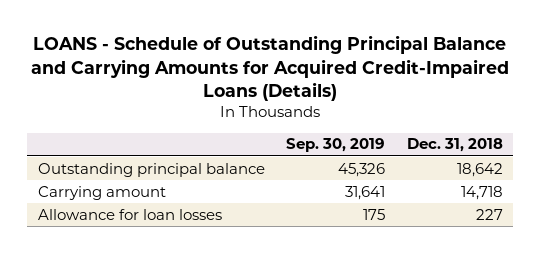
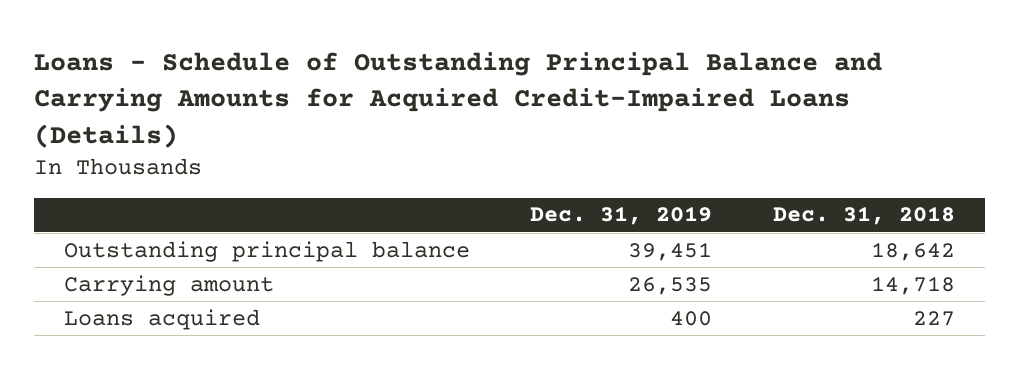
[31,35,510,102] LOANS - Schedule of Outstanding Principal Balance and Carrying Amounts for Acquired Credit-Impaired Loans (Details) -> [33,52,882,148] Loans - Schedule of Outstanding Principal Balance and Carrying Amounts for Acquired Credit-Impaired Loans (Details)
[286,138,386,153] Sep. 30, 2019 -> none
none -> [530,206,713,226] Dec. 31, 2019
[37,208,222,220] Allowance for loan losses -> [64,308,261,330] Loans acquired

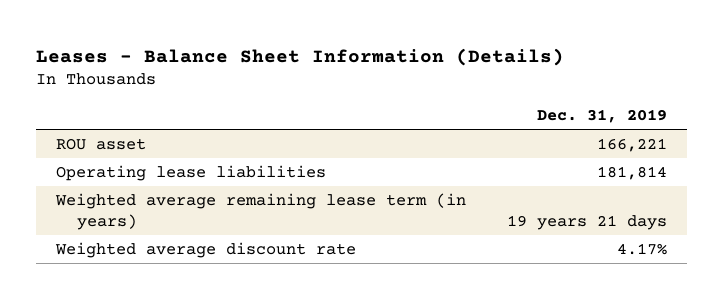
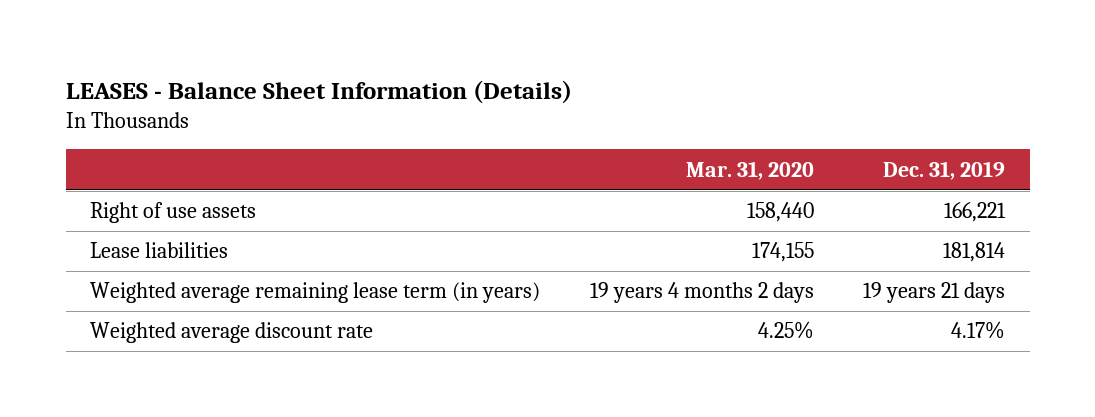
[35,47,564,66] Leases - Balance Sheet Information (Details) -> [65,79,572,104] LEASES - Balance Sheet Information (Details)
none -> [685,160,814,180] Mar. 31, 2020
[55,137,146,150] ROU asset -> [90,202,257,224] Right of use assets
[55,164,326,181] Operating lease liabilities -> [90,242,229,259] Lease liabilities

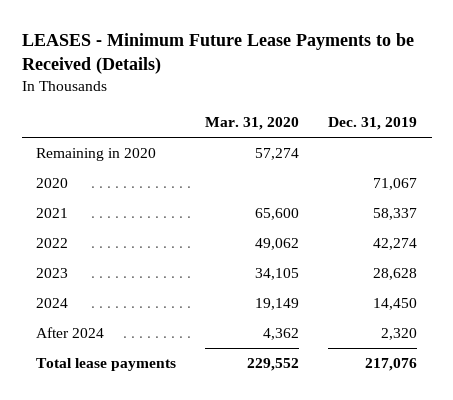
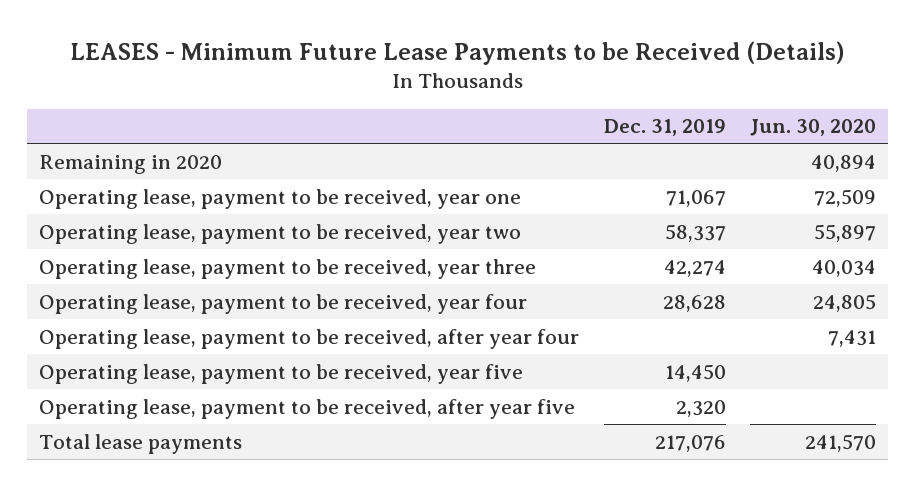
[205,117,300,131] Mar. 31, 2020 -> none
none -> [750,119,877,137] Jun. 30, 2020
[36,178,69,189] 2020 -> [39,188,522,209] Operating lease, payment to be received, year one
[36,208,69,219] 2021 -> [39,223,522,244] Operating lease, payment to be received, year two
[36,238,69,249] 2022 -> [39,258,537,279] Operating lease, payment to be received, year three
[36,268,69,279] 2023 -> [39,293,528,314] Operating lease, payment to be received, year four
none -> [39,328,580,349] Operating lease, payment to be received, after year four
[36,298,69,309] 2024 -> [39,363,524,384] Operating lease, payment to be received, year five
[36,327,105,339] After 2024 -> [39,398,576,419] Operating lease, payment to be received, after year five

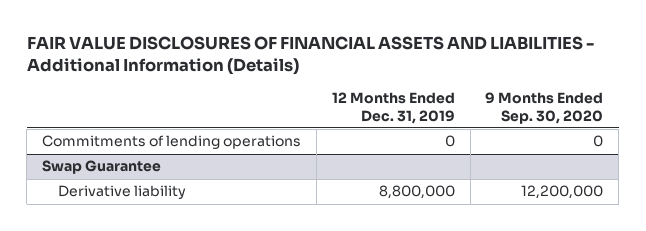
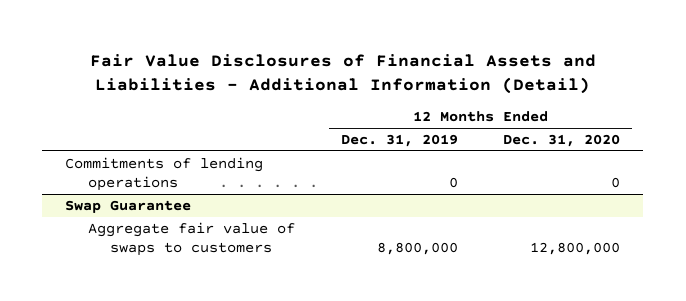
[26,35,594,75] FAIR VALUE DISCLOSURES OF FINANCIAL ASSETS AND LIABILITIES - Additional Information (Details) -> [89,54,596,95] Fair Value Disclosures of Financial Assets and Liabilities - Additional Information (Detail)
[485,91,604,124] 9 Months Ended Sep. 30, 2020 -> none
none -> [503,134,621,148] Dec. 31, 2020
[57,185,186,200] Derivative liability -> [87,221,295,256] Aggregate fair value of swaps to customers

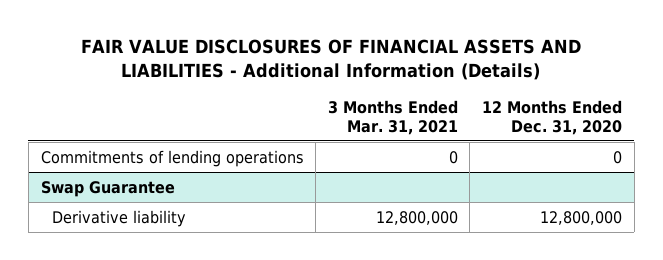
[89,54,596,95] Fair Value Disclosures of Financial Assets and Liabilities - Additional Information (Detail) -> [81,38,582,81] FAIR VALUE DISCLOSURES OF FINANCIAL ASSETS AND LIABILITIES - Additional Information (Details)
[340,134,458,148] Dec. 31, 2019 -> none
none -> [327,100,458,135] 3 Months Ended Mar. 31, 2021
[87,221,295,256] Aggregate fair value of swaps to customers -> [51,209,186,227] Derivative liability

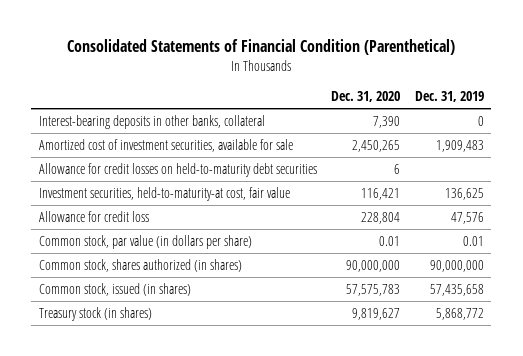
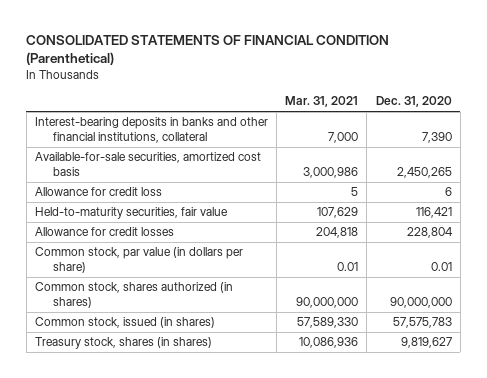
[67,39,456,56] Consolidated Statements of Financial Condition (Parenthetical) -> [26,34,390,66] CONSOLIDATED STATEMENTS OF FINANCIAL CONDITION (Parenthetical)
[414,90,484,102] Dec. 31, 2019 -> none
none -> [285,96,359,108] Mar. 31, 2021
[38,114,265,129] Interest-bearing deposits in other banks, collateral -> [34,117,268,144] Interest-bearing deposits in banks and other financial institutions, collateral
[38,138,293,152] Amortized cost of investment securities, available for sale -> [34,152,261,177] Available-for-sale securities, amortized cost basis
[38,162,317,177] Allowance for credit losses on held-to-maturity debt securities -> [34,187,162,197] Allowance for credit loss
[38,186,290,201] Investment securities, held-to-maturity-at cost, fair value -> [34,207,228,220] Held-to-maturity securities, fair value
[38,210,149,222] Allowance for credit loss -> [34,227,174,237] Allowance for credit losses
[38,306,152,321] Treasury stock (in shares) -> [34,337,212,350] Treasury stock, shares (in shares)

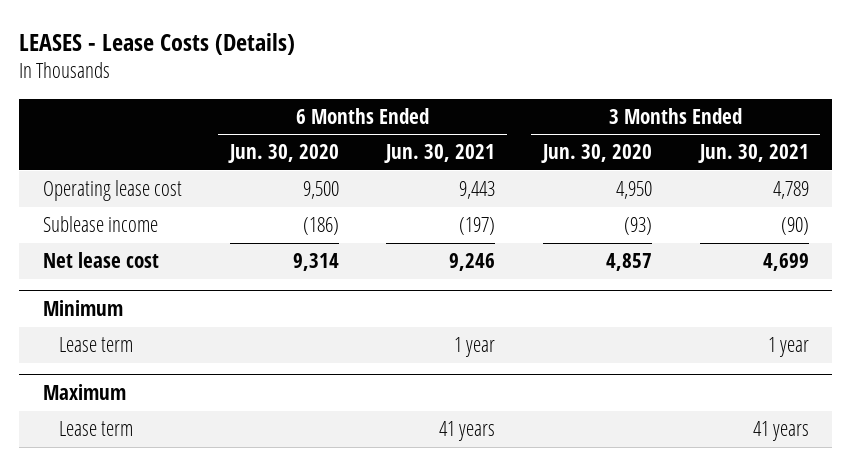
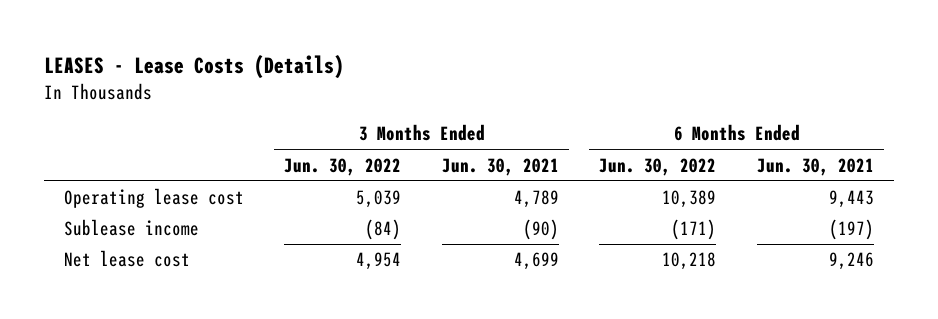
[227,144,339,164] Jun. 30, 2020 -> none
[540,144,652,164] Jun. 30, 2020 -> none
none -> [284,157,402,176] Jun. 30, 2022
none -> [599,157,717,176] Jun. 30, 2022
[43,299,124,316] Minimum -> none
[59,337,134,353] Lease term -> none
[43,383,127,400] Maximum -> none
[59,421,134,437] Lease term -> none

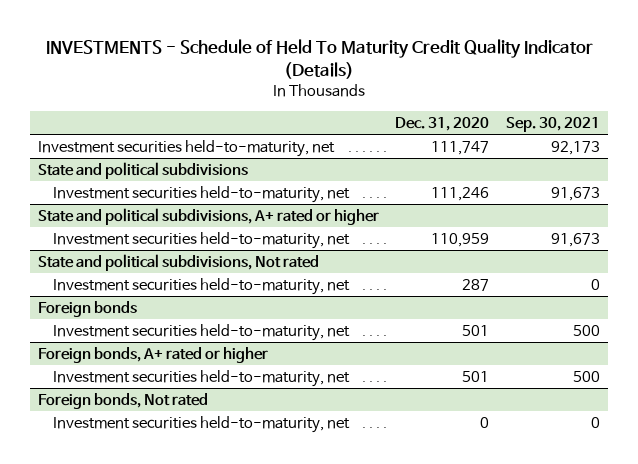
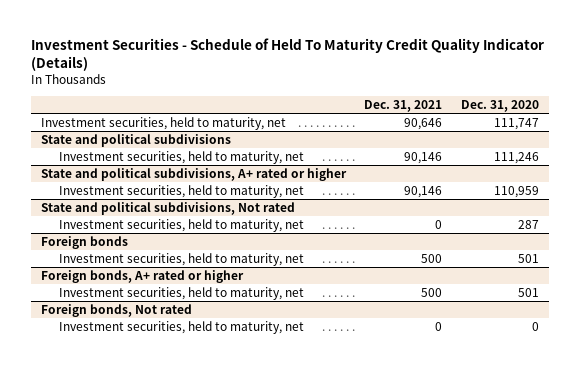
[45,39,593,80] INVESTMENTS - Schedule of Held To Maturity Credit Quality Indicator (Details) -> [31,37,545,72] Investment Securities - Schedule of Held To Maturity Credit Quality Indicator (Details)
[505,117,600,133] Sep. 30, 2021 -> none
none -> [364,99,443,112] Dec. 31, 2021
[38,139,336,157] Investment securities held-to-maturity, net -> [40,116,286,130] Investment securities, held to maturity, net
[52,185,350,203] Investment securities held-to-maturity, net -> [58,150,304,164] Investment securities, held to maturity, net
[52,231,350,249] Investment securities held-to-maturity, net -> [58,184,304,198] Investment securities, held to maturity, net
[52,277,350,295] Investment securities held-to-maturity, net -> [58,218,304,232] Investment securities, held to maturity, net
[52,323,350,341] Investment securities held-to-maturity, net -> [58,252,304,266] Investment securities, held to maturity, net
[52,369,350,387] Investment securities held-to-maturity, net -> [58,286,304,300] Investment securities, held to maturity, net
[52,415,350,433] Investment securities held-to-maturity, net -> [58,320,304,334] Investment securities, held to maturity, net

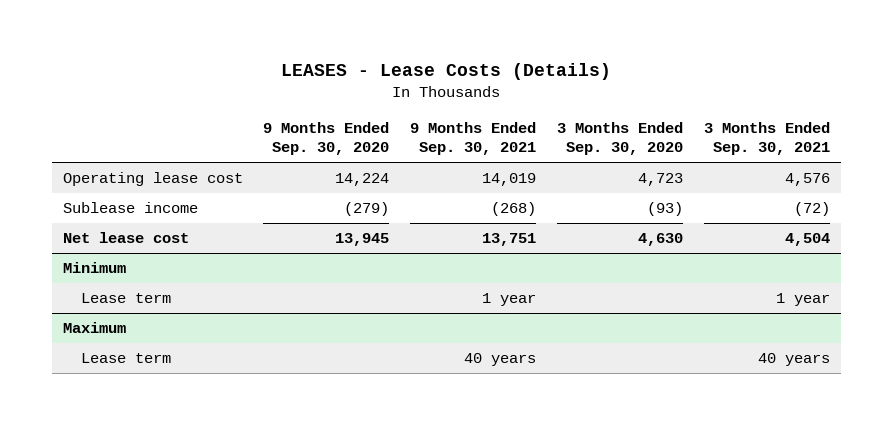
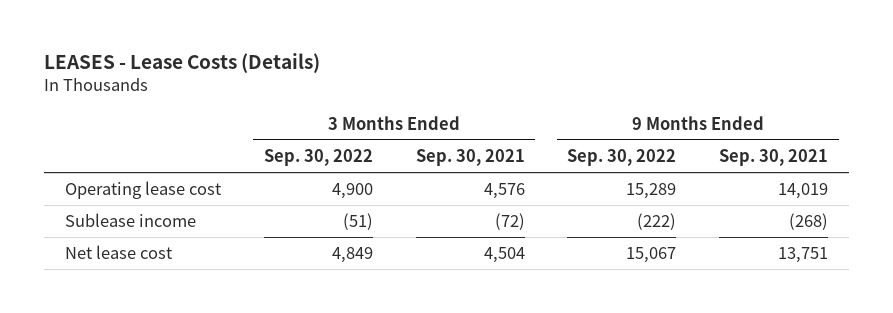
[263,121,390,156] 9 Months Ended Sep. 30, 2020 -> none
[557,121,684,156] 3 Months Ended Sep. 30, 2020 -> none
none -> [263,148,373,166] Sep. 30, 2022
none -> [567,148,677,166] Sep. 30, 2022
[62,262,126,274] Minimum -> none
[80,293,171,304] Lease term -> none
[62,322,126,334] Maximum -> none
[80,353,171,364] Lease term -> none

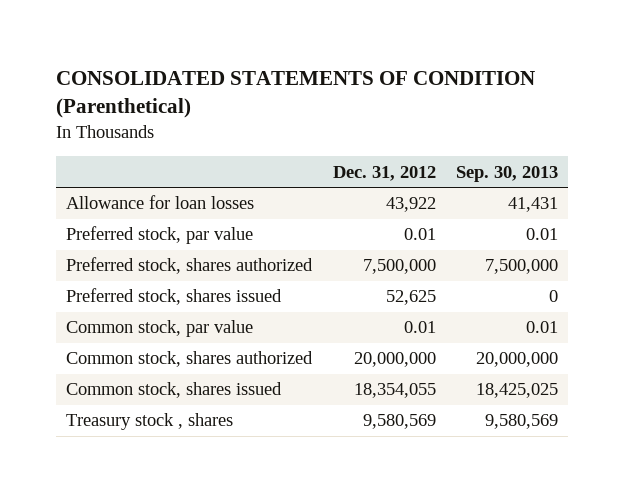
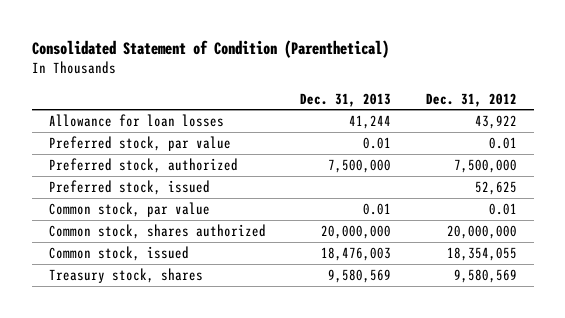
[56,70,536,119] CONSOLIDATED STATEMENTS OF CONDITION (Parenthetical) -> [31,39,389,58] Consolidated Statement of Condition (Parenthetical)
[456,165,559,182] Sep. 30, 2013 -> none
none -> [300,92,392,107] Dec. 31, 2013
[66,257,314,275] Preferred stock, shares authorized -> [48,157,238,173] Preferred stock, authorized
[66,288,283,306] Preferred stock, shares issued -> [48,179,210,195] Preferred stock, issued
[66,382,283,399] Common stock, shares issued -> [48,245,189,261] Common stock, issued
[66,413,234,431] Treasury stock , shares -> [48,267,203,283] Treasury stock, shares

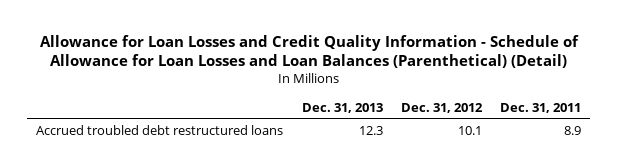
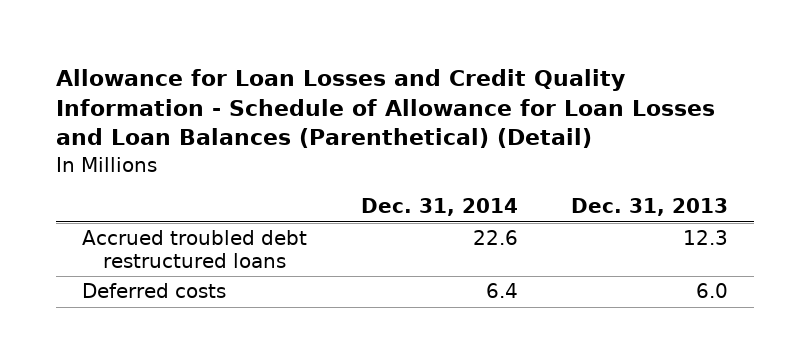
[400,102,483,113] Dec. 31, 2012 -> none
[500,102,582,113] Dec. 31, 2011 -> none
none -> [360,198,518,217] Dec. 31, 2014
none -> [82,283,227,299] Deferred costs

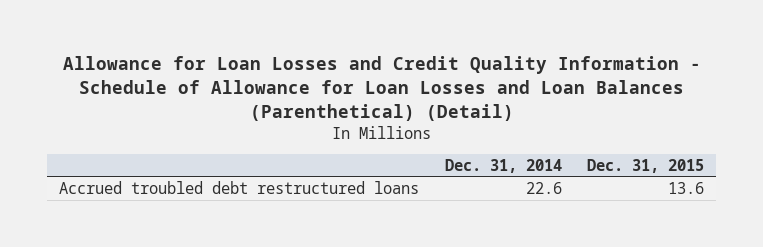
[570,198,728,217] Dec. 31, 2013 -> none
none -> [586,158,704,173] Dec. 31, 2015
[82,283,227,299] Deferred costs -> none

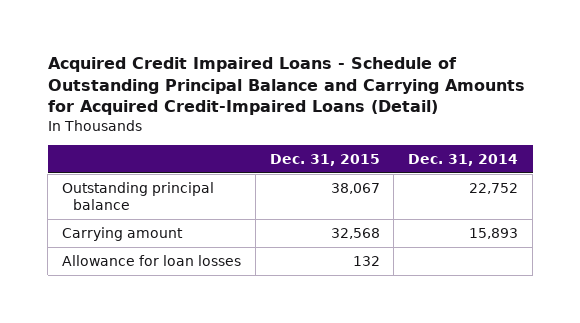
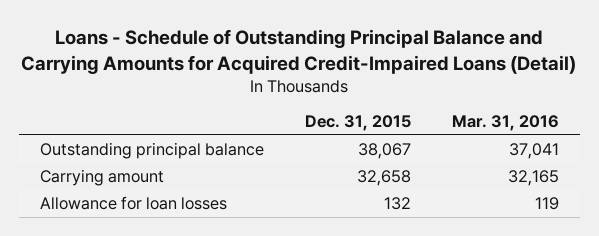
[47,57,525,116] Acquired Credit Impaired Loans - Schedule of Outstanding Principal Balance and Carrying Amounts for Acquired Credit-Impaired Loans (Detail) -> [21,29,577,74] Loans - Schedule of Outstanding Principal Balance and Carrying Amounts for Acquired Credit-Impaired Loans (Detail)
[408,153,519,166] Dec. 31, 2014 -> none
none -> [452,115,560,132] Mar. 31, 2016
[330,227,380,239] 32,568 -> [356,170,411,187] 32,658

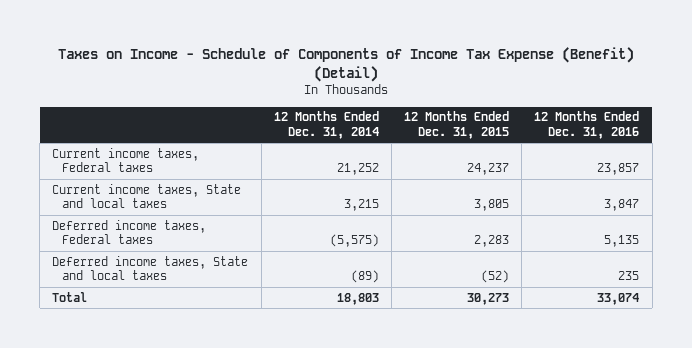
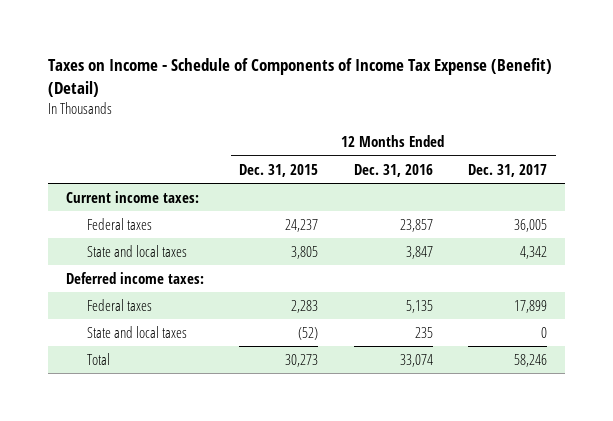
[273,111,379,139] 12 Months Ended Dec. 31, 2014 -> none
none -> [468,163,548,177] Dec. 31, 2017
none -> [65,190,199,203] Current income taxes:
[52,147,200,173] Current income taxes, Federal taxes -> [87,217,153,230] Federal taxes
[52,183,242,209] Current income taxes, State and local taxes -> [87,244,188,257] State and local taxes
none -> [65,271,204,284] Deferred income taxes:
[52,219,207,245] Deferred income taxes, Federal taxes -> [87,298,153,311] Federal taxes
[52,255,249,281] Deferred income taxes, State and local taxes -> [87,325,188,338] State and local taxes

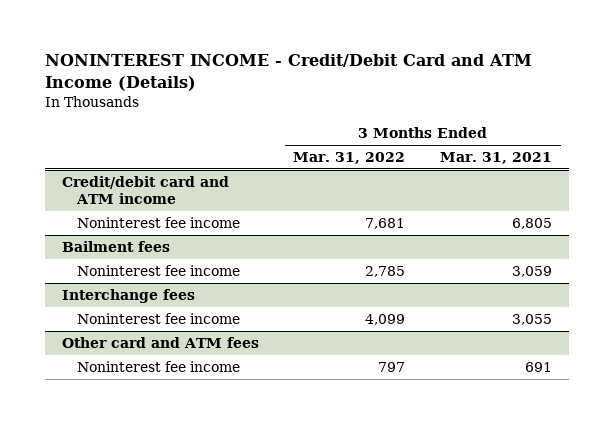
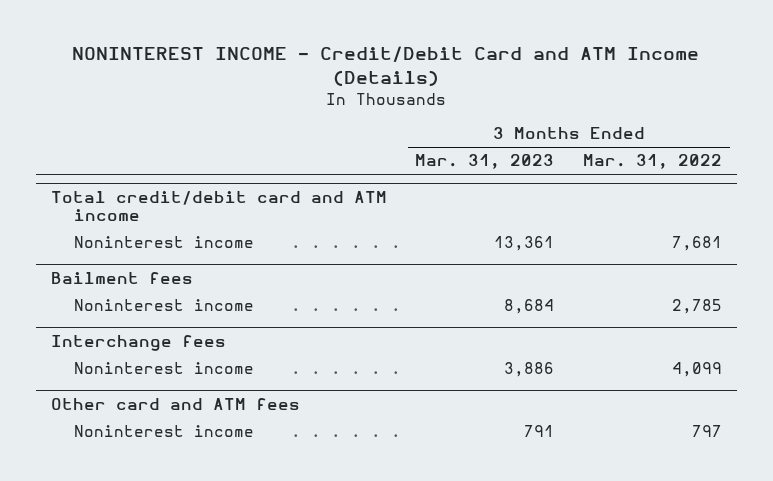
[439,152,552,165] Mar. 31, 2021 -> none
none -> [415,154,555,170] Mar. 31, 2023
[61,176,229,204] Credit/debit card and ATM income -> [50,191,387,222] Total credit/debit card and ATM income
[76,217,240,229] Noninterest fee income -> [74,236,255,249] Noninterest income
[76,265,240,277] Noninterest fee income -> [74,299,255,312] Noninterest income
[76,313,240,325] Noninterest fee income -> [74,362,255,375] Noninterest income
[76,361,240,373] Noninterest fee income -> [74,425,255,438] Noninterest income

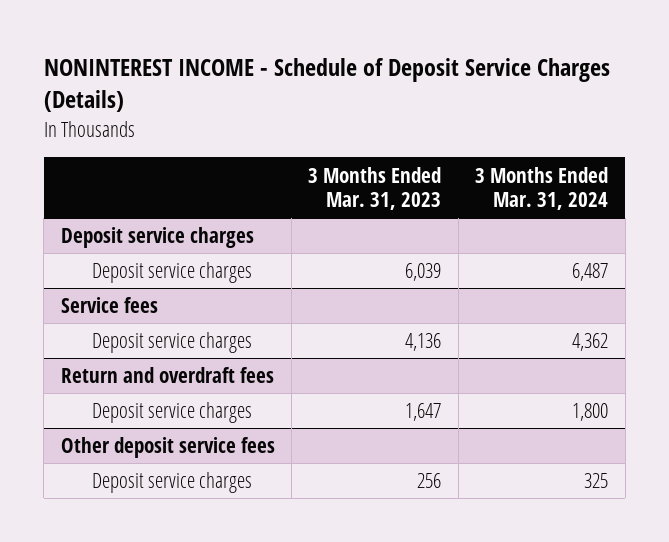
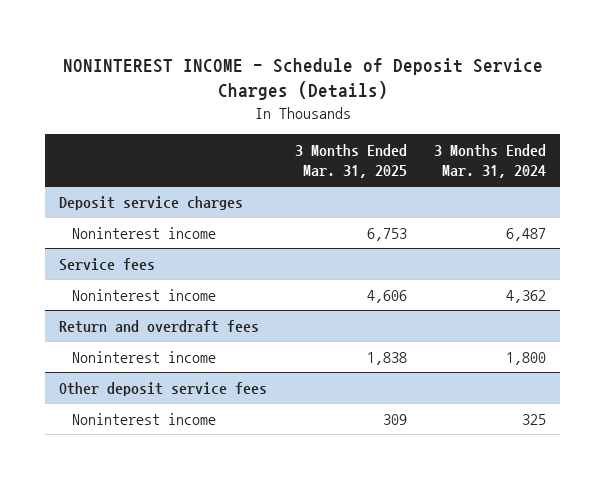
[308,166,442,210] 3 Months Ended Mar. 31, 2023 -> none
none -> [294,143,407,178] 3 Months Ended Mar. 31, 2025
[92,262,253,284] Deposit service charges -> [72,226,217,239] Noninterest income
[92,332,253,354] Deposit service charges -> [72,288,217,301] Noninterest income
[92,402,253,424] Deposit service charges -> [72,350,217,363] Noninterest income
[92,472,253,494] Deposit service charges -> [72,412,217,425] Noninterest income

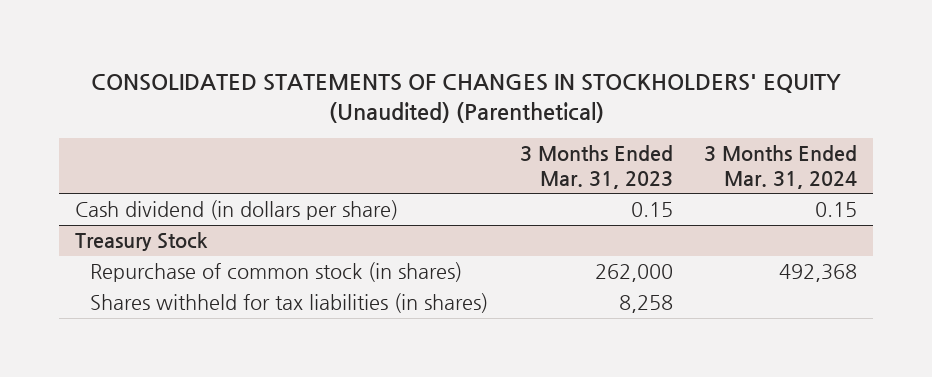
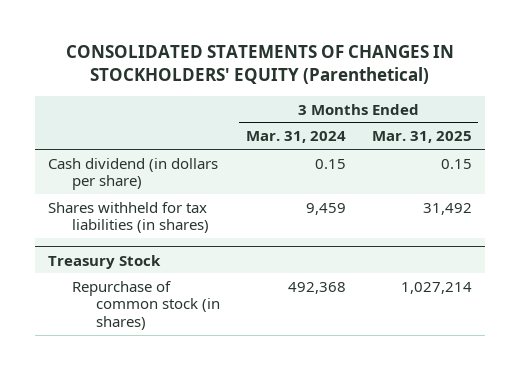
[91,73,842,123] CONSOLIDATED STATEMENTS OF CHANGES IN STOCKHOLDERS' EQUITY (Unaudited) (Parenthetical) -> [65,45,454,85] CONSOLIDATED STATEMENTS OF CHANGES IN STOCKHOLDERS' EQUITY (Parenthetical)
[519,144,673,189] 3 Months Ended Mar. 31, 2023 -> none
none -> [371,131,472,144] Mar. 31, 2025
none -> [48,201,209,234] Shares withheld for tax liabilities (in shares)
[90,293,489,314] Shares withheld for tax liabilities (in shares) -> none

